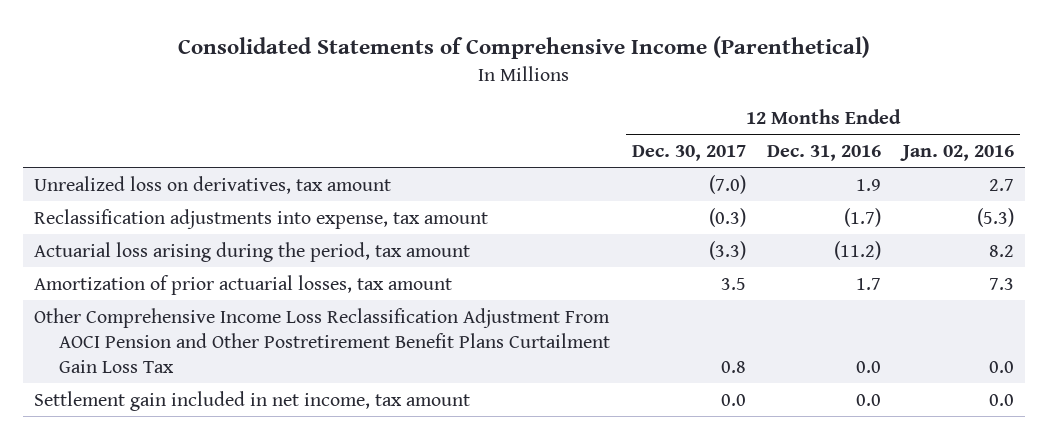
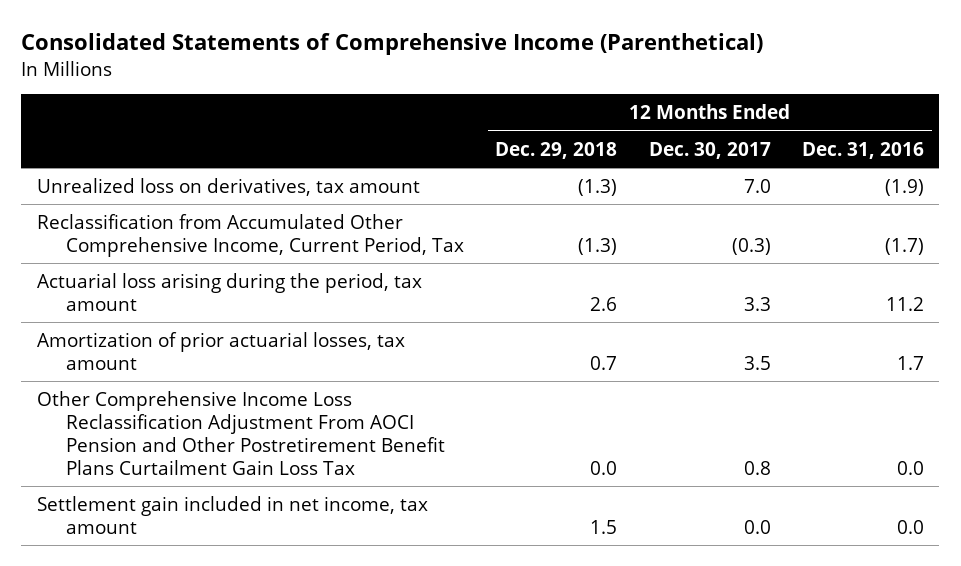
[900,144,1015,161] Jan. 02, 2016 -> none
none -> [495,141,618,159] Dec. 29, 2018
[708,174,746,194] (7.0) -> [743,178,771,193] 7.0
[856,178,882,191] 1.9 -> [884,178,924,196] (1.9)
[33,208,488,229] Reclassification adjustments into expense, tax amount -> [36,213,465,257] Reclassification from Accumulated Other Comprehensive Income, Current Period, Tax
[708,240,746,260] (3.3) -> [743,296,771,311] 3.3
[834,240,882,260] (11.2) -> [885,296,924,311] 11.2

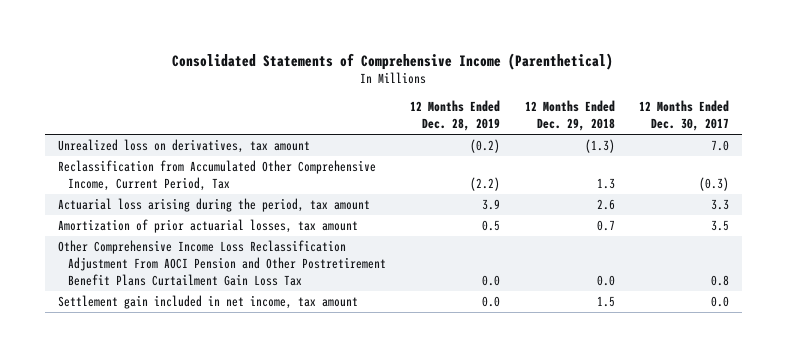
[801,141,924,159] Dec. 31, 2016 -> none
none -> [410,100,501,132] 12 Months Ended Dec. 28, 2019
[578,237,618,255] (1.3) -> [596,178,615,190] 1.3

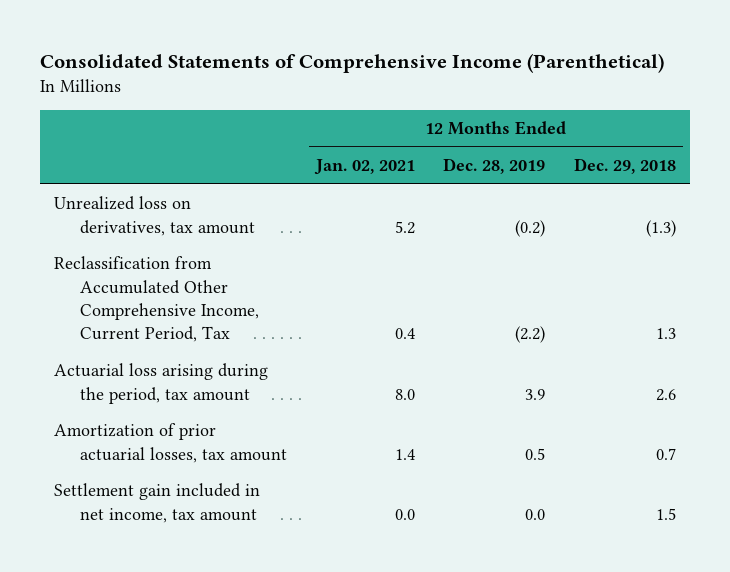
[639,100,730,132] 12 Months Ended Dec. 30, 2017 -> none
none -> [313,159,415,176] Jan. 02, 2021
[57,240,386,287] Other Comprehensive Income Loss Reclassification Adjustment From AOCI Pension and Other Postretirement Benefit Plans Curtailment Gain Loss Tax -> none

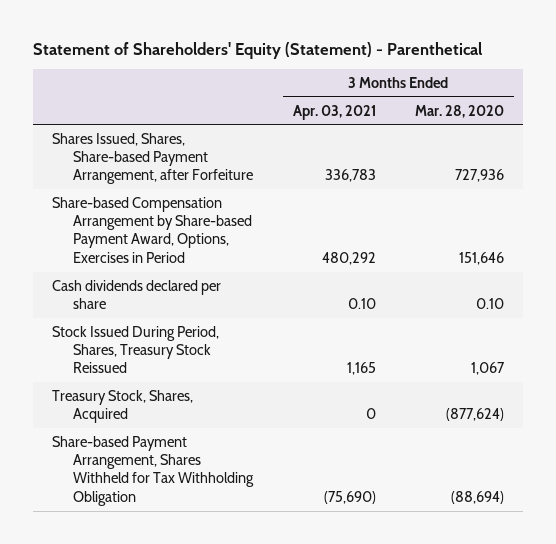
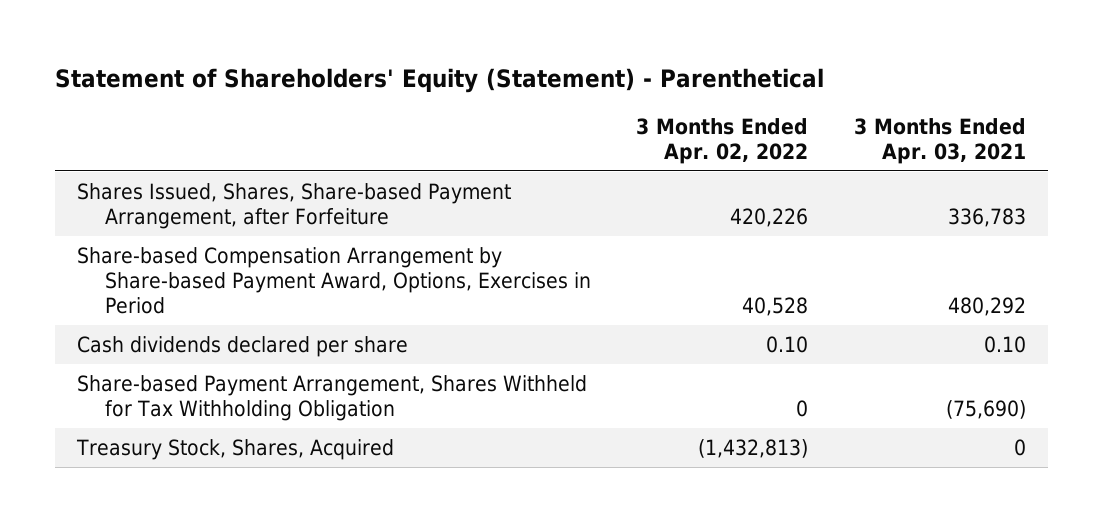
[414,104,504,118] Mar. 28, 2020 -> none
none -> [636,117,809,165] 3 Months Ended Apr. 02, 2022
[52,325,220,374] Stock Issued During Period, Shares, Treasury Stock Reissued -> none
[52,389,194,424] Treasury Stock, Shares, Acquired -> [76,438,395,460] Treasury Stock, Shares, Acquired

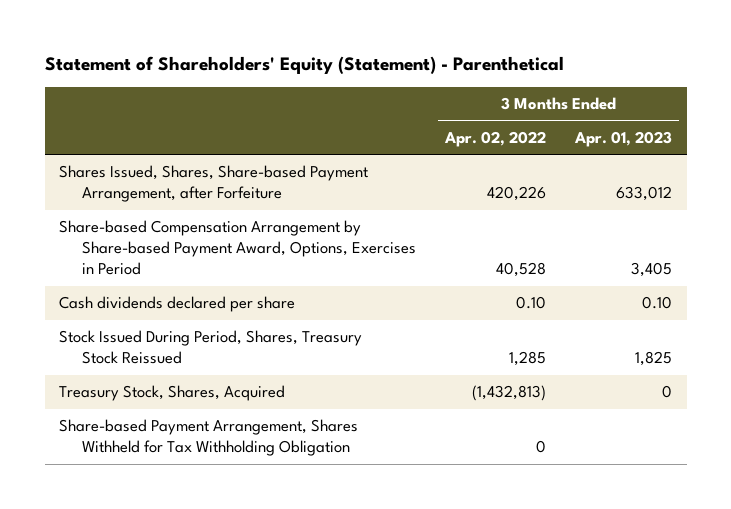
[853,117,1026,165] 3 Months Ended Apr. 03, 2021 -> none
none -> [574,130,673,147] Apr. 01, 2023
none -> [59,330,363,365] Stock Issued During Period, Shares, Treasury Stock Reissued
[77,374,588,422] Share-based Payment Arrangement, Shares Withheld for Tax Withholding Obligation -> [59,419,359,457] Share-based Payment Arrangement, Shares Withheld for Tax Withholding Obligation

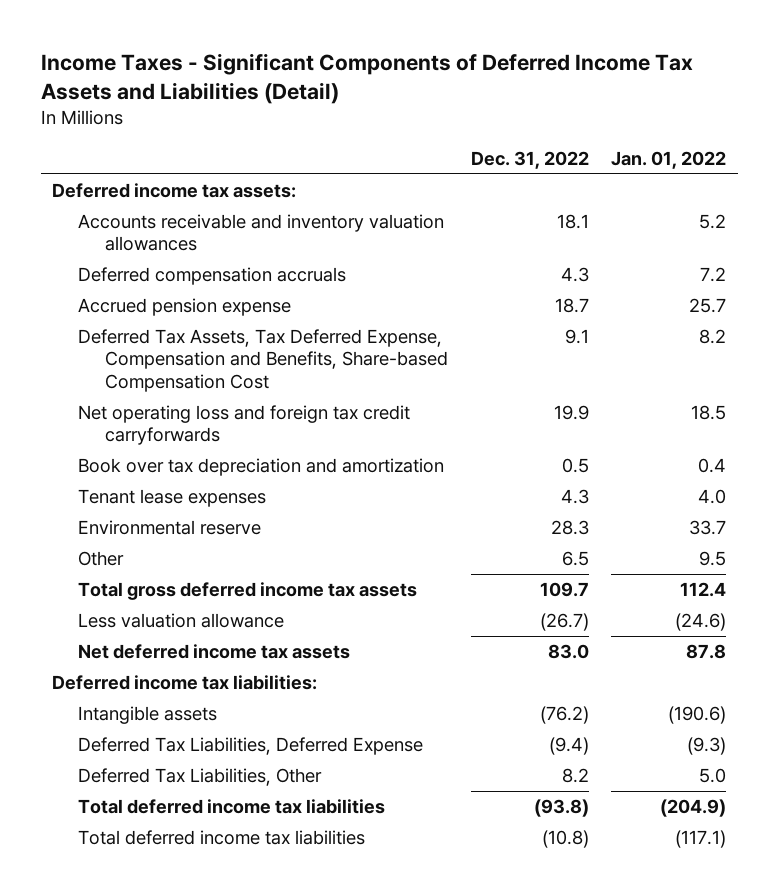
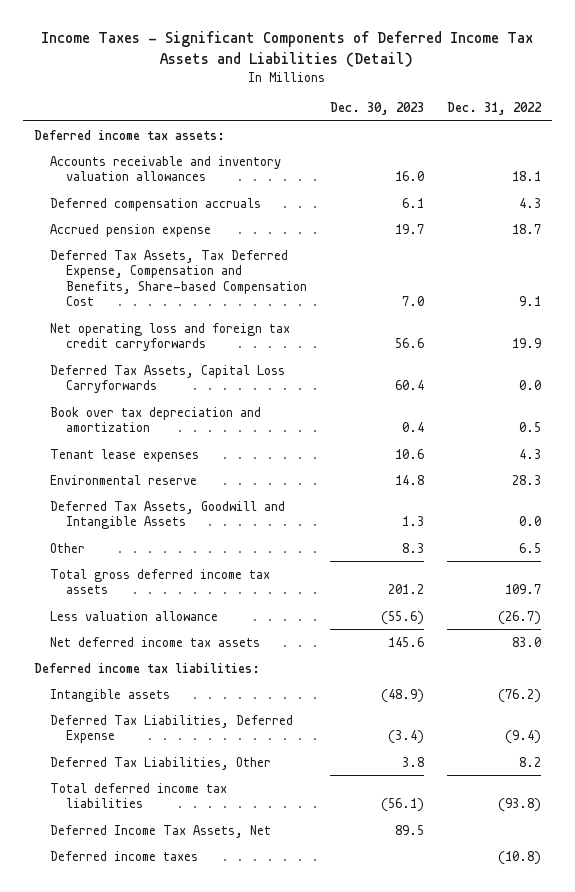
[611,150,727,169] Jan. 01, 2022 -> none
none -> [329,102,424,116] Dec. 30, 2023
none -> [50,364,286,394] Deferred Tax Assets, Capital Loss Carryforwards
none -> [50,500,286,530] Deferred Tax Assets, Goodwill and Intangible Assets
none -> [50,824,272,838] Deferred Income Tax Assets, Net
[78,830,366,846] Total deferred income tax liabilities -> [50,850,199,861] Deferred income taxes

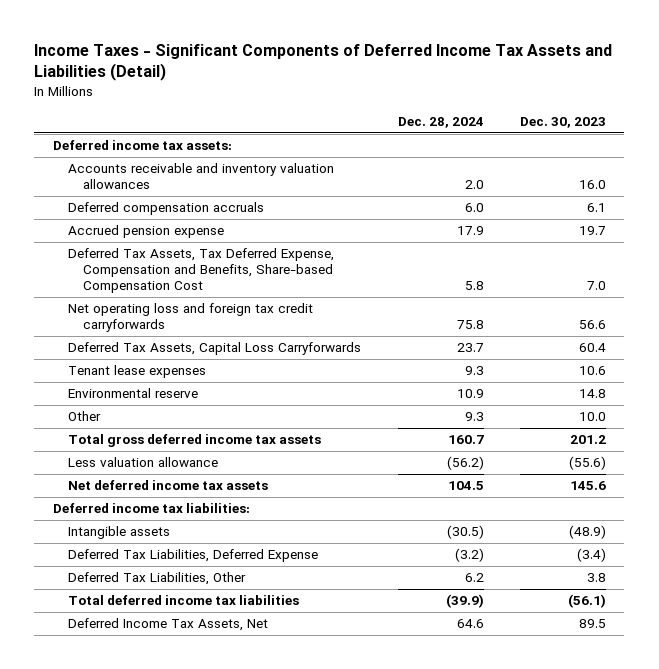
[446,102,542,116] Dec. 31, 2022 -> none
none -> [397,116,484,128] Dec. 28, 2024
[50,406,262,433] Book over tax depreciation and amortization -> none
[50,500,286,530] Deferred Tax Assets, Goodwill and Intangible Assets -> none
[401,542,424,553] 8.3 -> [579,412,607,422] 10.0
[50,850,199,861] Deferred income taxes -> none

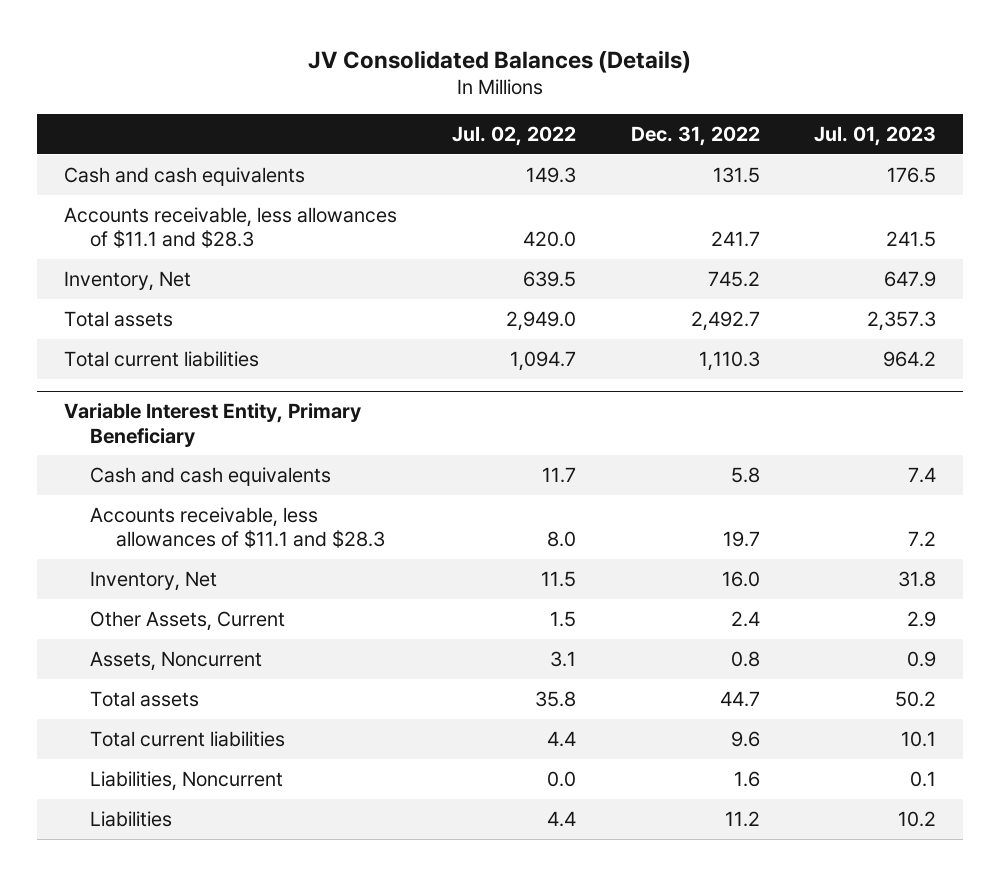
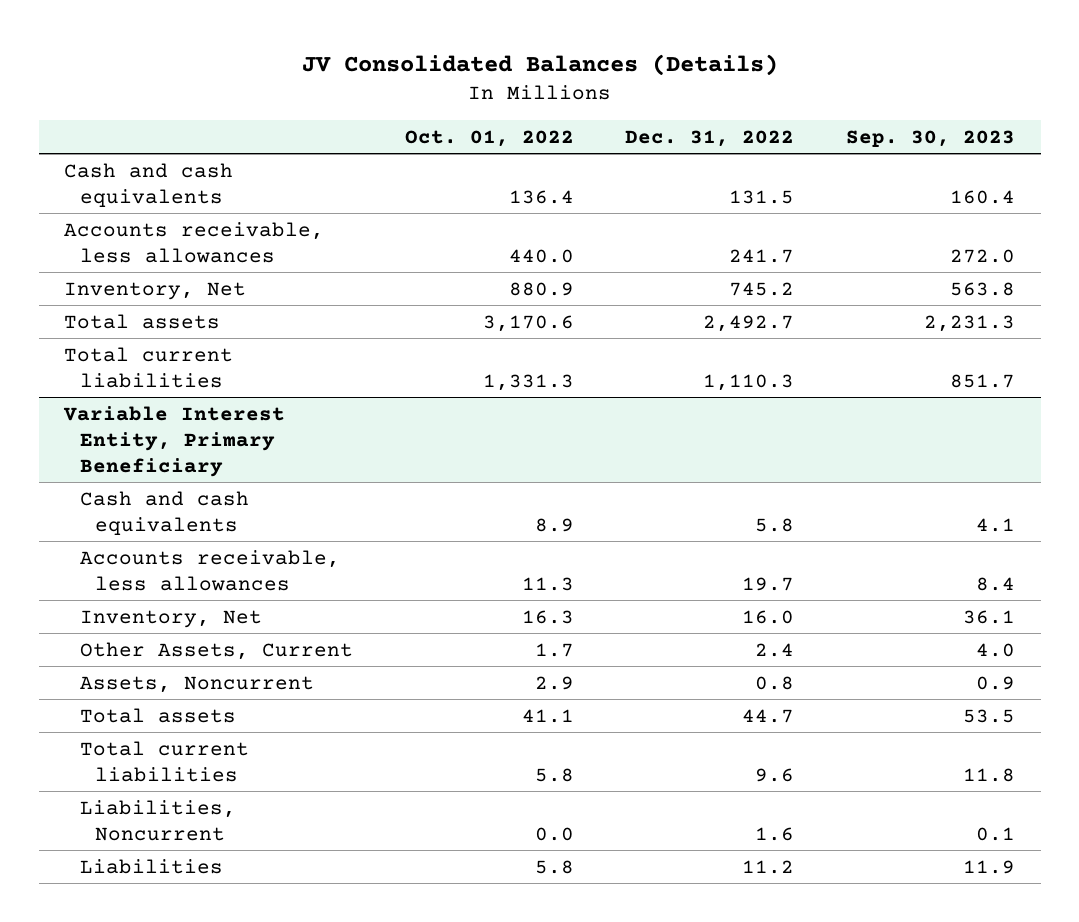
[451,126,576,147] Jul. 02, 2022 -> none
[814,126,937,147] Jul. 01, 2023 -> none
none -> [404,129,574,147] Oct. 01, 2022
none -> [845,129,1015,147] Sep. 30, 2023
[64,206,398,249] Accounts receivable, less allowances of $11.1 and $28.3 -> [64,221,325,263] Accounts receivable, less allowances
[90,506,385,549] Accounts receivable, less allowances of $11.1 and $28.3 -> [79,549,340,591] Accounts receivable, less allowances

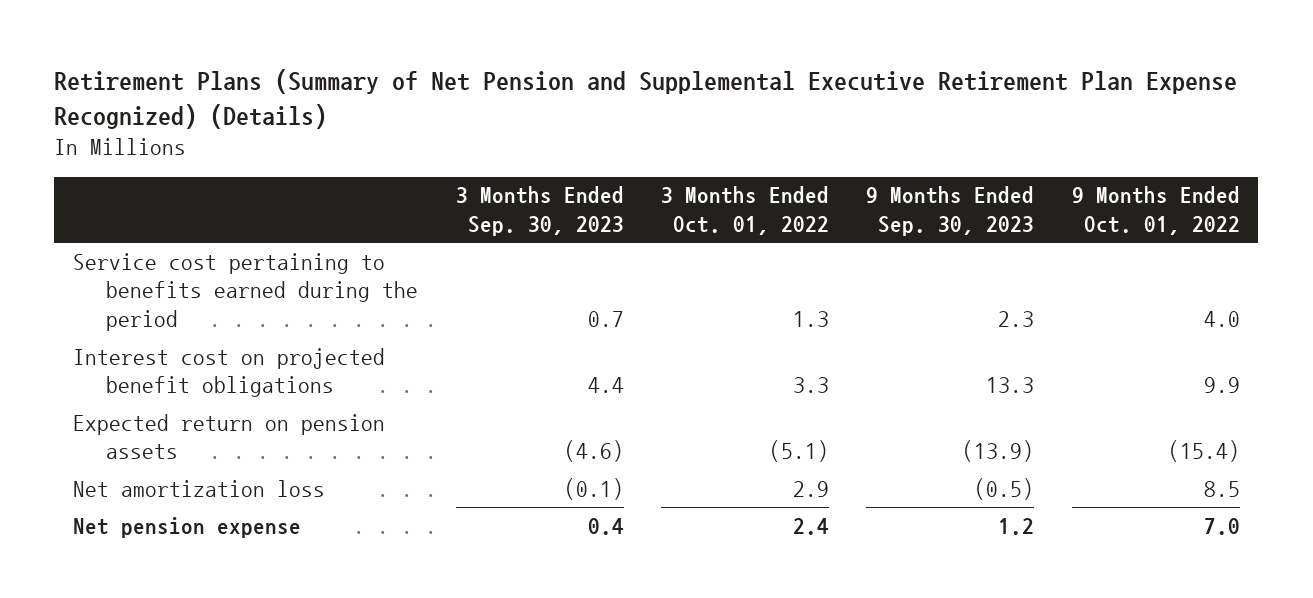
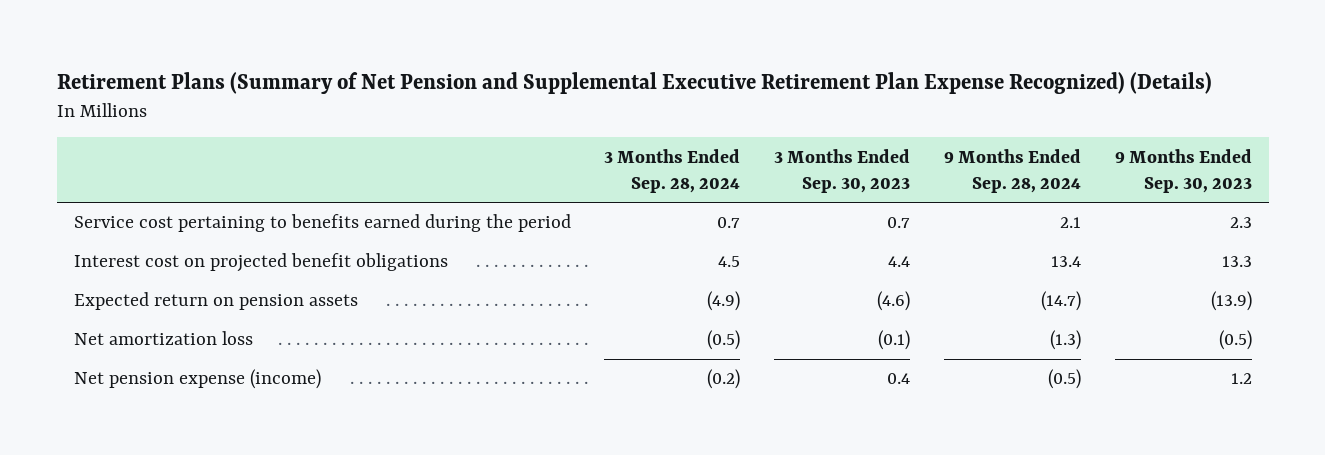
[661,186,830,236] 3 Months Ended Oct. 01, 2022 -> none
[1071,186,1240,236] 9 Months Ended Oct. 01, 2022 -> none
none -> [604,148,741,193] 3 Months Ended Sep. 28, 2024
none -> [943,148,1081,193] 9 Months Ended Sep. 28, 2024
[73,516,302,538] Net pension expense -> [73,369,321,390] Net pension expense (income)

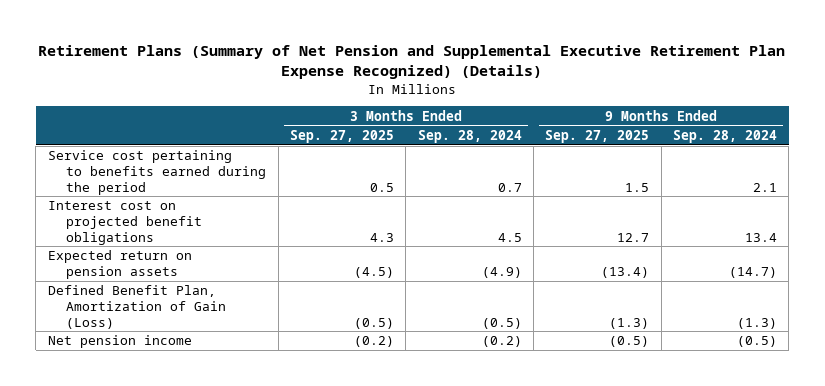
[774,148,911,193] 3 Months Ended Sep. 30, 2023 -> none
[1114,148,1252,193] 9 Months Ended Sep. 30, 2023 -> none
none -> [289,129,394,143] Sep. 27, 2025
none -> [545,129,650,143] Sep. 27, 2025
[73,331,253,346] Net amortization loss -> [47,285,227,329] Defined Benefit Plan, Amortization of Gain (Loss)
[73,369,321,390] Net pension expense (income) -> [47,335,192,349] Net pension income

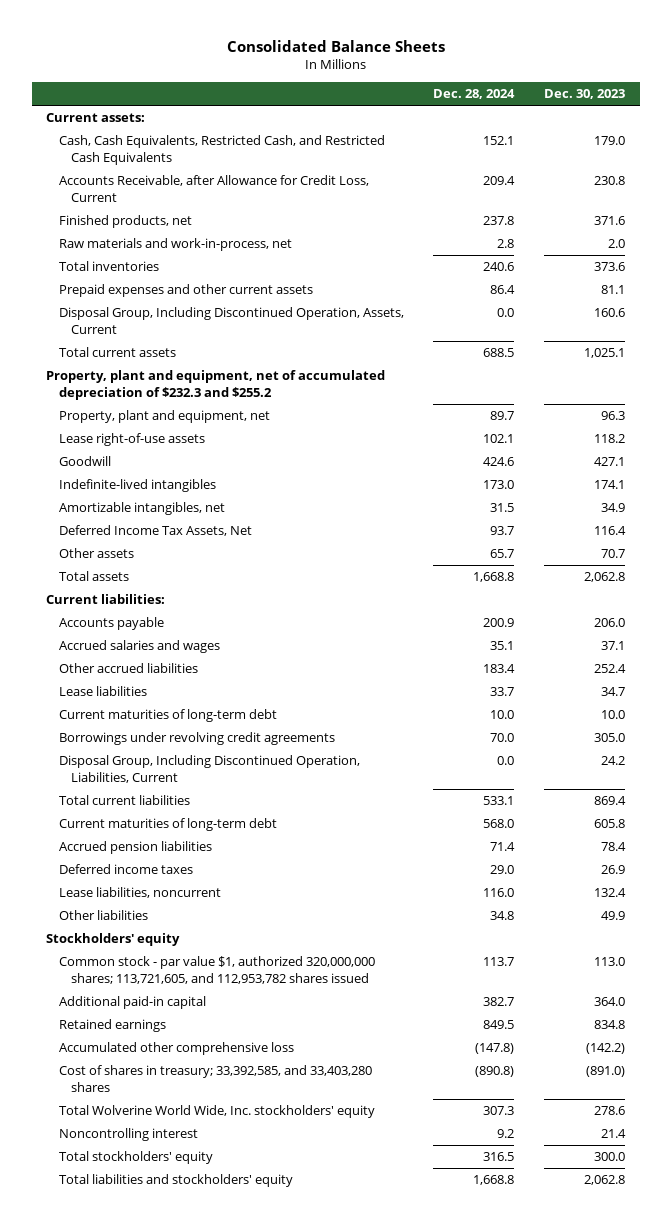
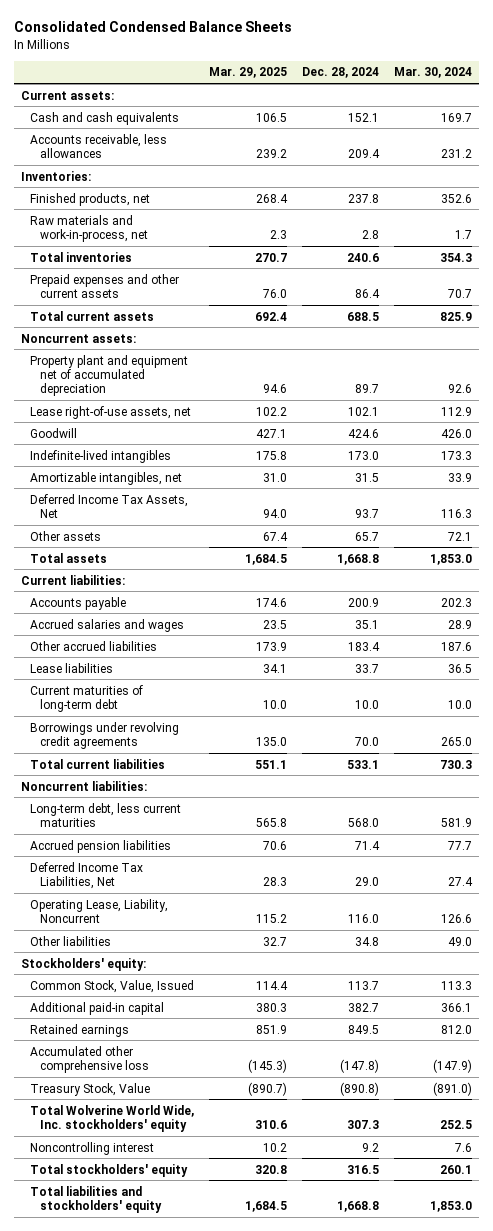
[226,39,445,52] Consolidated Balance Sheets -> [13,21,292,33] Consolidated Condensed Balance Sheets
[543,89,625,100] Dec. 30, 2023 -> none
none -> [209,67,288,79] Mar. 29, 2025
none -> [393,67,472,79] Mar. 30, 2024
[58,135,385,165] Cash, Cash Equivalents, Restricted Cash, and Restricted Cash Equivalents -> [30,111,180,125] Cash and cash equivalents
[58,175,369,202] Accounts Receivable, after Allowance for Credit Loss, Current -> [30,133,168,158] Accounts receivable, less allowances
none -> [21,170,92,181] Inventories:
[58,307,404,334] Disposal Group, Including Discontinued Operation, Assets, Current -> none
[46,370,386,400] Property, plant and equipment, net of accumulated depreciation of $232.3 and $255.2 -> none
none -> [21,333,137,343] Noncurrent assets:
[58,410,270,424] Property, plant and equipment, net -> [30,354,189,397] Property plant and equipment net of accumulated depreciation
[58,433,205,447] Lease right-of-use assets -> [30,405,192,419] Lease right-of-use assets, net
[58,755,360,783] Disposal Group, Including Discontinued Operation, Liabilities, Current -> none
none -> [21,780,148,791] Noncurrent liabilities:
[58,818,277,832] Current maturities of long-term debt -> [30,802,182,827] Long-term debt, less current maturities
[58,864,193,875] Deferred income taxes -> [30,861,144,889] Deferred Income Tax Liabilities, Net
[58,887,221,899] Lease liabilities, noncurrent -> [30,898,169,923] Operating Lease, Liability, Noncurrent
[46,933,181,947] Stockholders' equity -> [21,957,147,971] Stockholders' equity:
[58,956,375,984] Common stock - par value $1, authorized 320,000,000 shares; 113,721,605, and 112,953,782 shares issued -> [30,979,195,993] Common Stock, Value, Issued
[58,1065,372,1092] Cost of shares in treasury; 33,392,585, and 33,403,280 shares -> [30,1082,151,1096] Treasury Stock, Value

